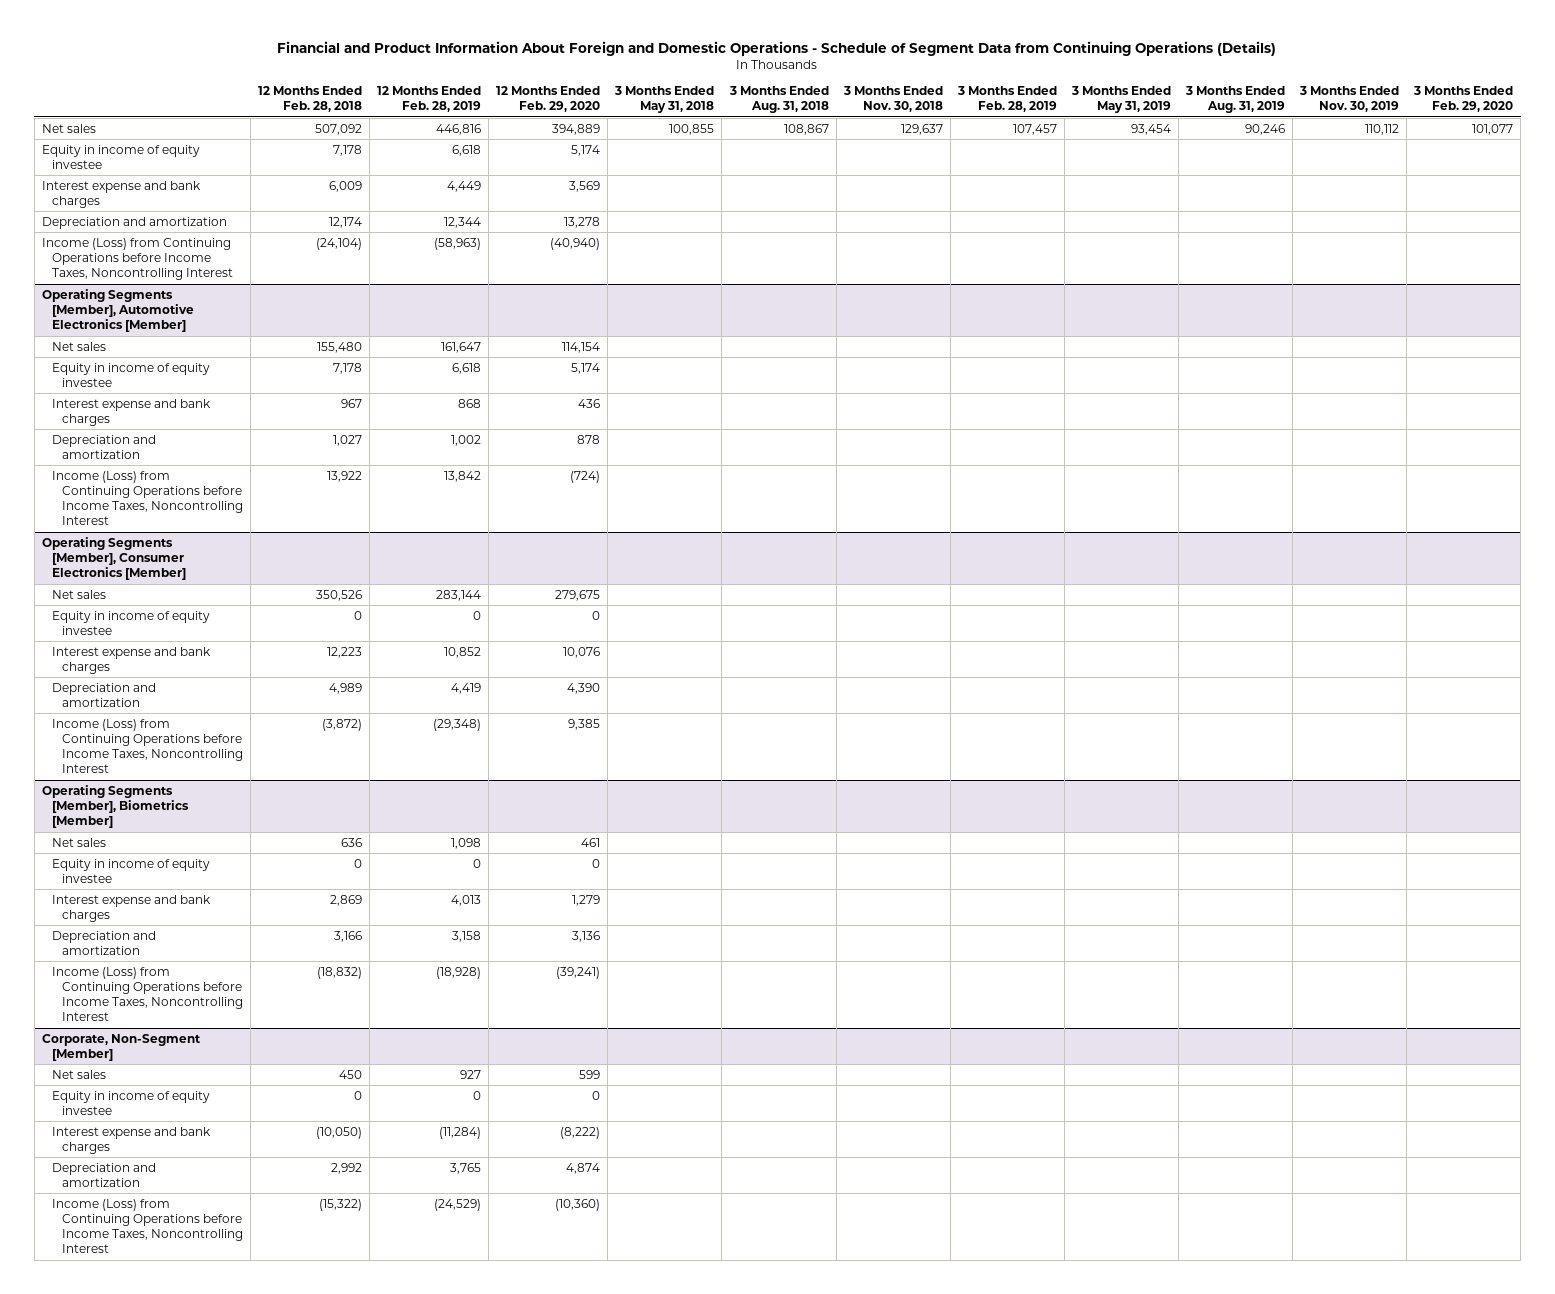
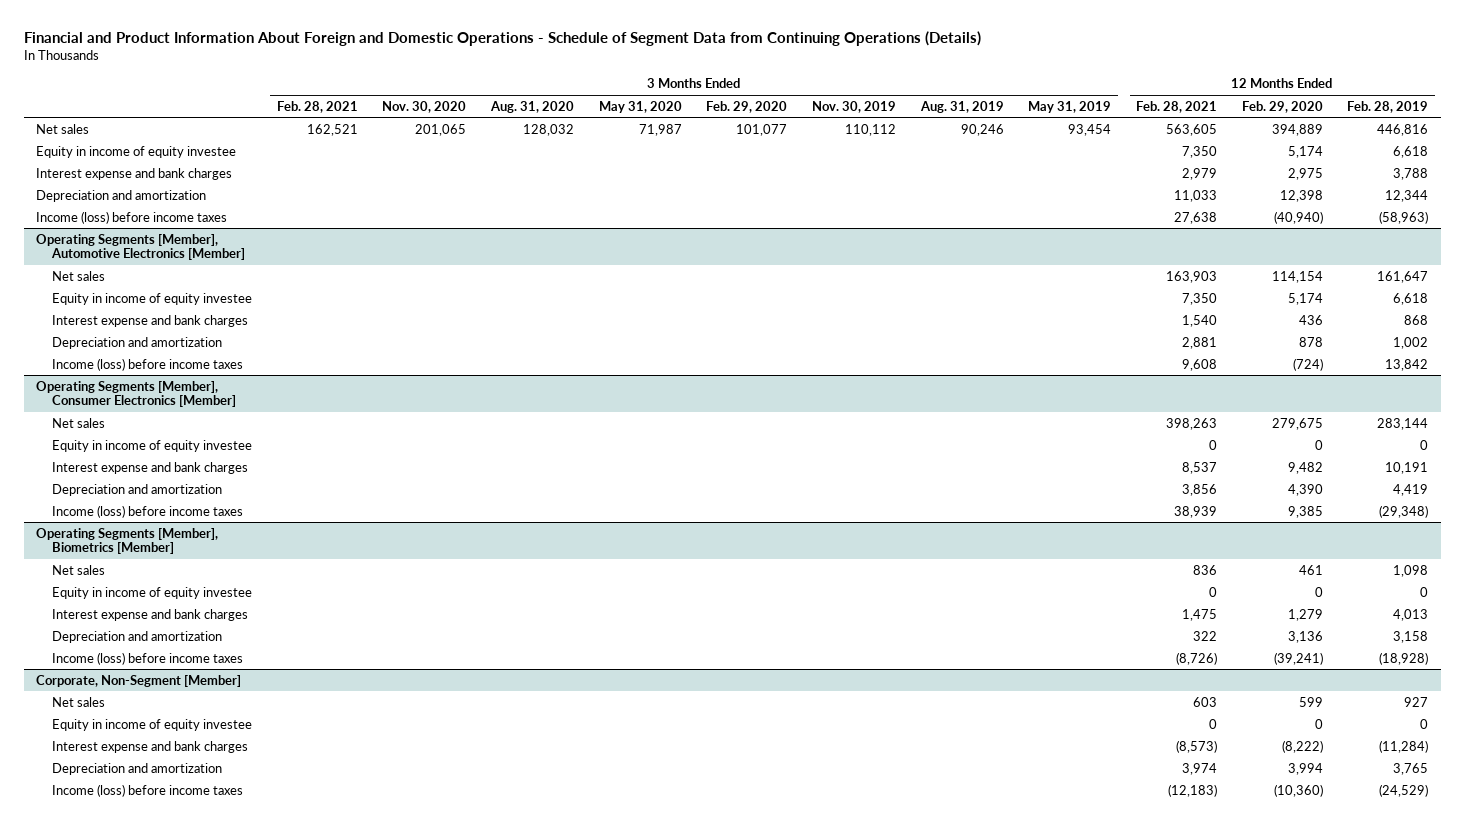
[258,86,363,113] 12 Months Ended Feb. 28, 2018 -> none
[614,86,715,114] 3 Months Ended May 31, 2018 -> none
[728,86,829,114] 3 Months Ended Aug. 31, 2018 -> none
[842,86,943,113] 3 Months Ended Nov. 30, 2018 -> none
[956,86,1057,113] 3 Months Ended Feb. 28, 2019 -> none
none -> [276,100,358,113] Feb. 28, 2021
none -> [382,100,467,113] Nov. 30, 2020
none -> [489,100,574,113] Aug. 31, 2020
none -> [598,100,682,113] May 31, 2020
none -> [1136,100,1218,113] Feb. 28, 2021
[447,180,482,192] 4,449 -> [1393,167,1429,180] 3,788
[569,180,601,192] 3,569 -> [1287,167,1323,180] 2,975
[564,216,601,228] 13,278 -> [1279,189,1323,202] 12,398
[41,237,233,280] Income (Loss) from Continuing Operations before Income Taxes, Noncontrolling Interest -> [36,210,228,224] Income (loss) before income taxes
[51,470,244,526] Income (Loss) from Continuing Operations before Income Taxes, Noncontrolling Interest -> [51,357,243,371] Income (loss) before income taxes
[444,646,482,658] 10,852 -> [1385,461,1429,474] 10,191
[563,646,601,658] 10,076 -> [1287,461,1323,474] 9,482
[51,718,244,774] Income (Loss) from Continuing Operations before Income Taxes, Noncontrolling Interest -> [51,504,243,518] Income (loss) before income taxes
[51,966,244,1022] Income (Loss) from Continuing Operations before Income Taxes, Noncontrolling Interest -> [51,651,243,665] Income (loss) before income taxes
[566,1162,601,1174] 4,874 -> [1287,762,1323,775] 3,994
[51,1198,244,1254] Income (Loss) from Continuing Operations before Income Taxes, Noncontrolling Interest -> [51,783,243,797] Income (loss) before income taxes

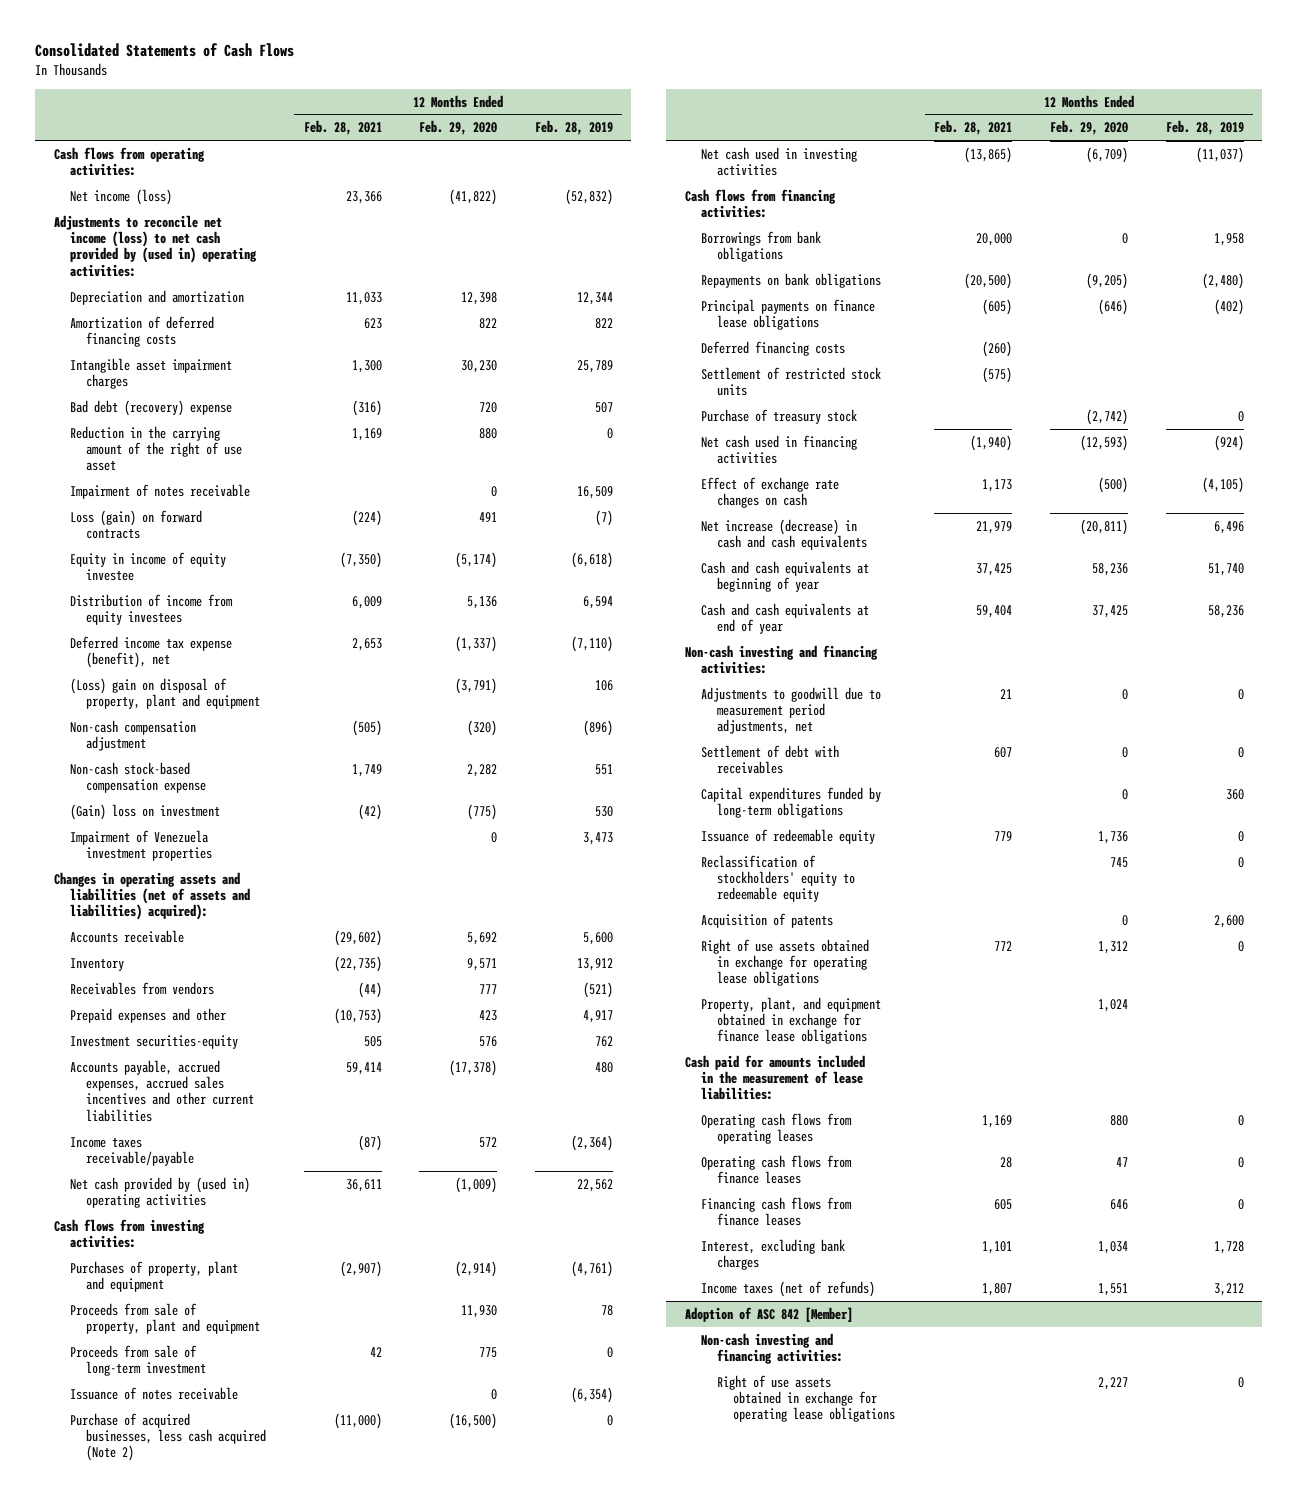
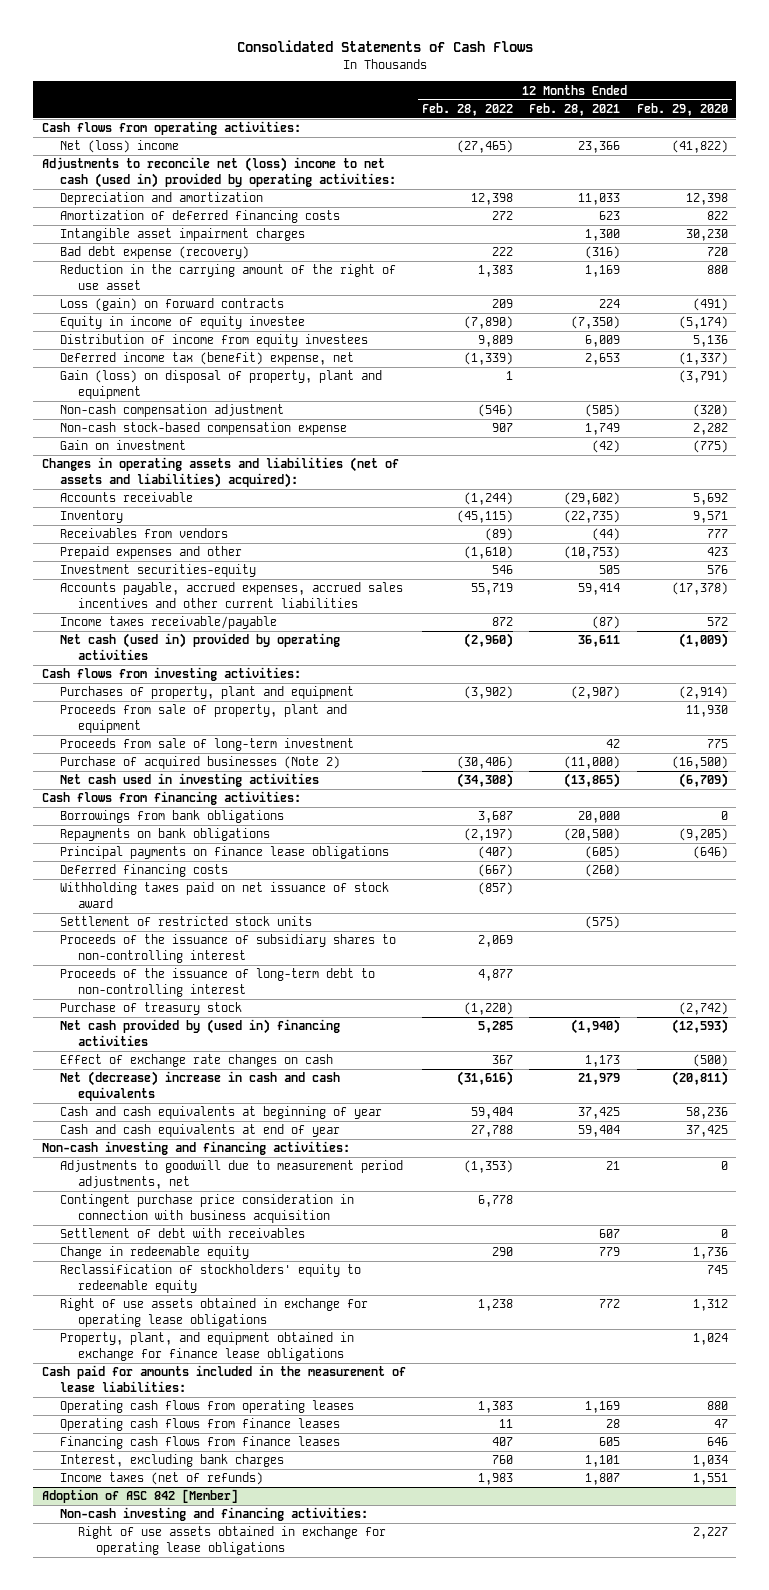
[534,120,613,136] Feb. 28, 2019 -> none
none -> [421,103,513,117] Feb. 28, 2022
[69,188,172,205] Net income (loss) -> [59,140,179,154] Net (loss) income
[53,214,257,277] Adjustments to reconcile net income (loss) to net cash provided by (used in) operating activities: -> [41,157,396,188] Adjustments to reconcile net (loss) income to net cash (used in) provided by operating activities:
[69,399,232,416] Bad debt (recovery) expense -> [59,246,249,260] Bad debt expense (recovery)
[69,483,250,499] Impairment of notes receivable -> none
[351,509,382,526] (224) -> [599,299,621,309] 224
[479,511,498,522] 491 -> [692,298,728,312] (491)
[69,635,232,669] Deferred income tax expense (benefit), net -> [59,352,354,366] Deferred income tax (benefit) expense, net
[69,677,261,710] (Loss) gain on disposal of property, plant and equipment -> [59,370,382,399] Gain (loss) on disposal of property, plant and equipment
[69,829,213,862] Impairment of Venezuela investment properties -> none
[69,803,220,820] (Gain) loss on investment -> [59,440,186,451] Gain on investment
[69,1176,250,1209] Net cash provided by (used in) operating activities -> [59,633,340,660] Net cash (used in) provided by operating activities
[69,1386,238,1400] Issuance of notes receivable -> none
[69,1412,267,1462] Purchase of acquired businesses, less cash acquired (Note 2) -> [59,756,340,770] Purchase of acquired businesses (Note 2)
none -> [59,882,389,908] Withholding taxes paid on net issuance of stock award
none -> [59,934,396,963] Proceeds of the issuance of subsidiary shares to non-controlling interest
none -> [59,968,375,997] Proceeds of the issuance of long-term debt to non-controlling interest
[700,434,857,465] Net cash used in financing activities -> [59,1019,340,1046] Net cash provided by (used in) financing activities
[700,518,867,551] Net increase (decrease) in cash and cash equivalents -> [59,1071,340,1101] Net (decrease) increase in cash and cash equivalents
none -> [59,1194,354,1223] Contingent purchase price consideration in connection with business acquisition
[700,786,881,819] Capital expenditures funded by long-term obligations -> none
[700,828,875,844] Issuance of redeemable equity -> [59,1246,249,1260] Change in redeemable equity
[700,912,833,928] Acquisition of patents -> none

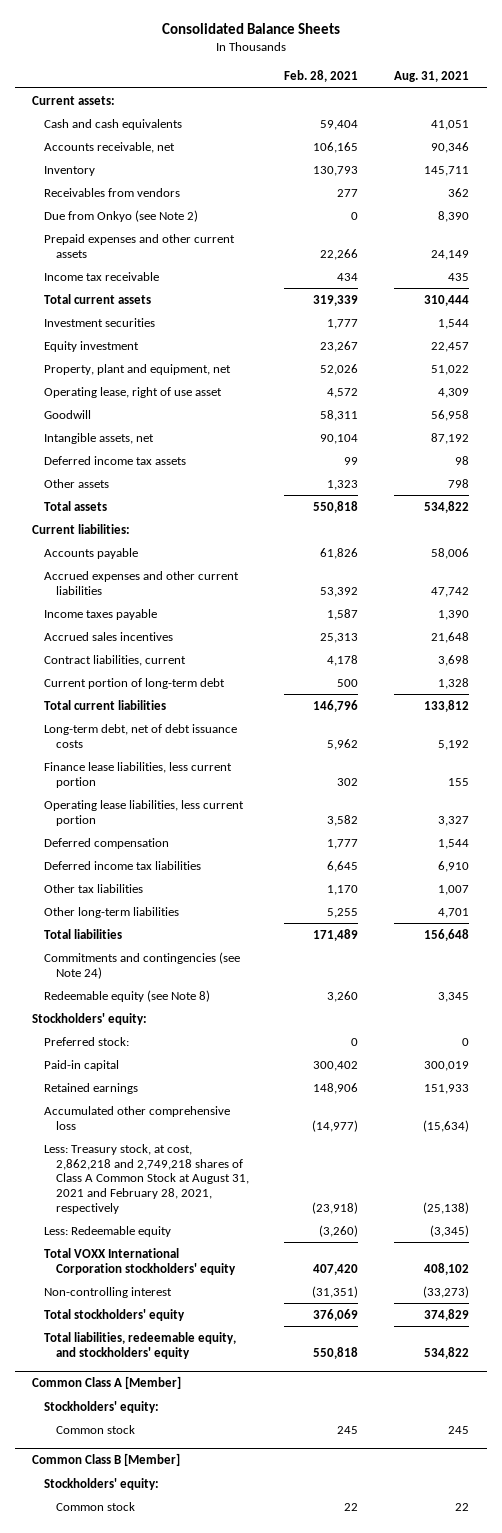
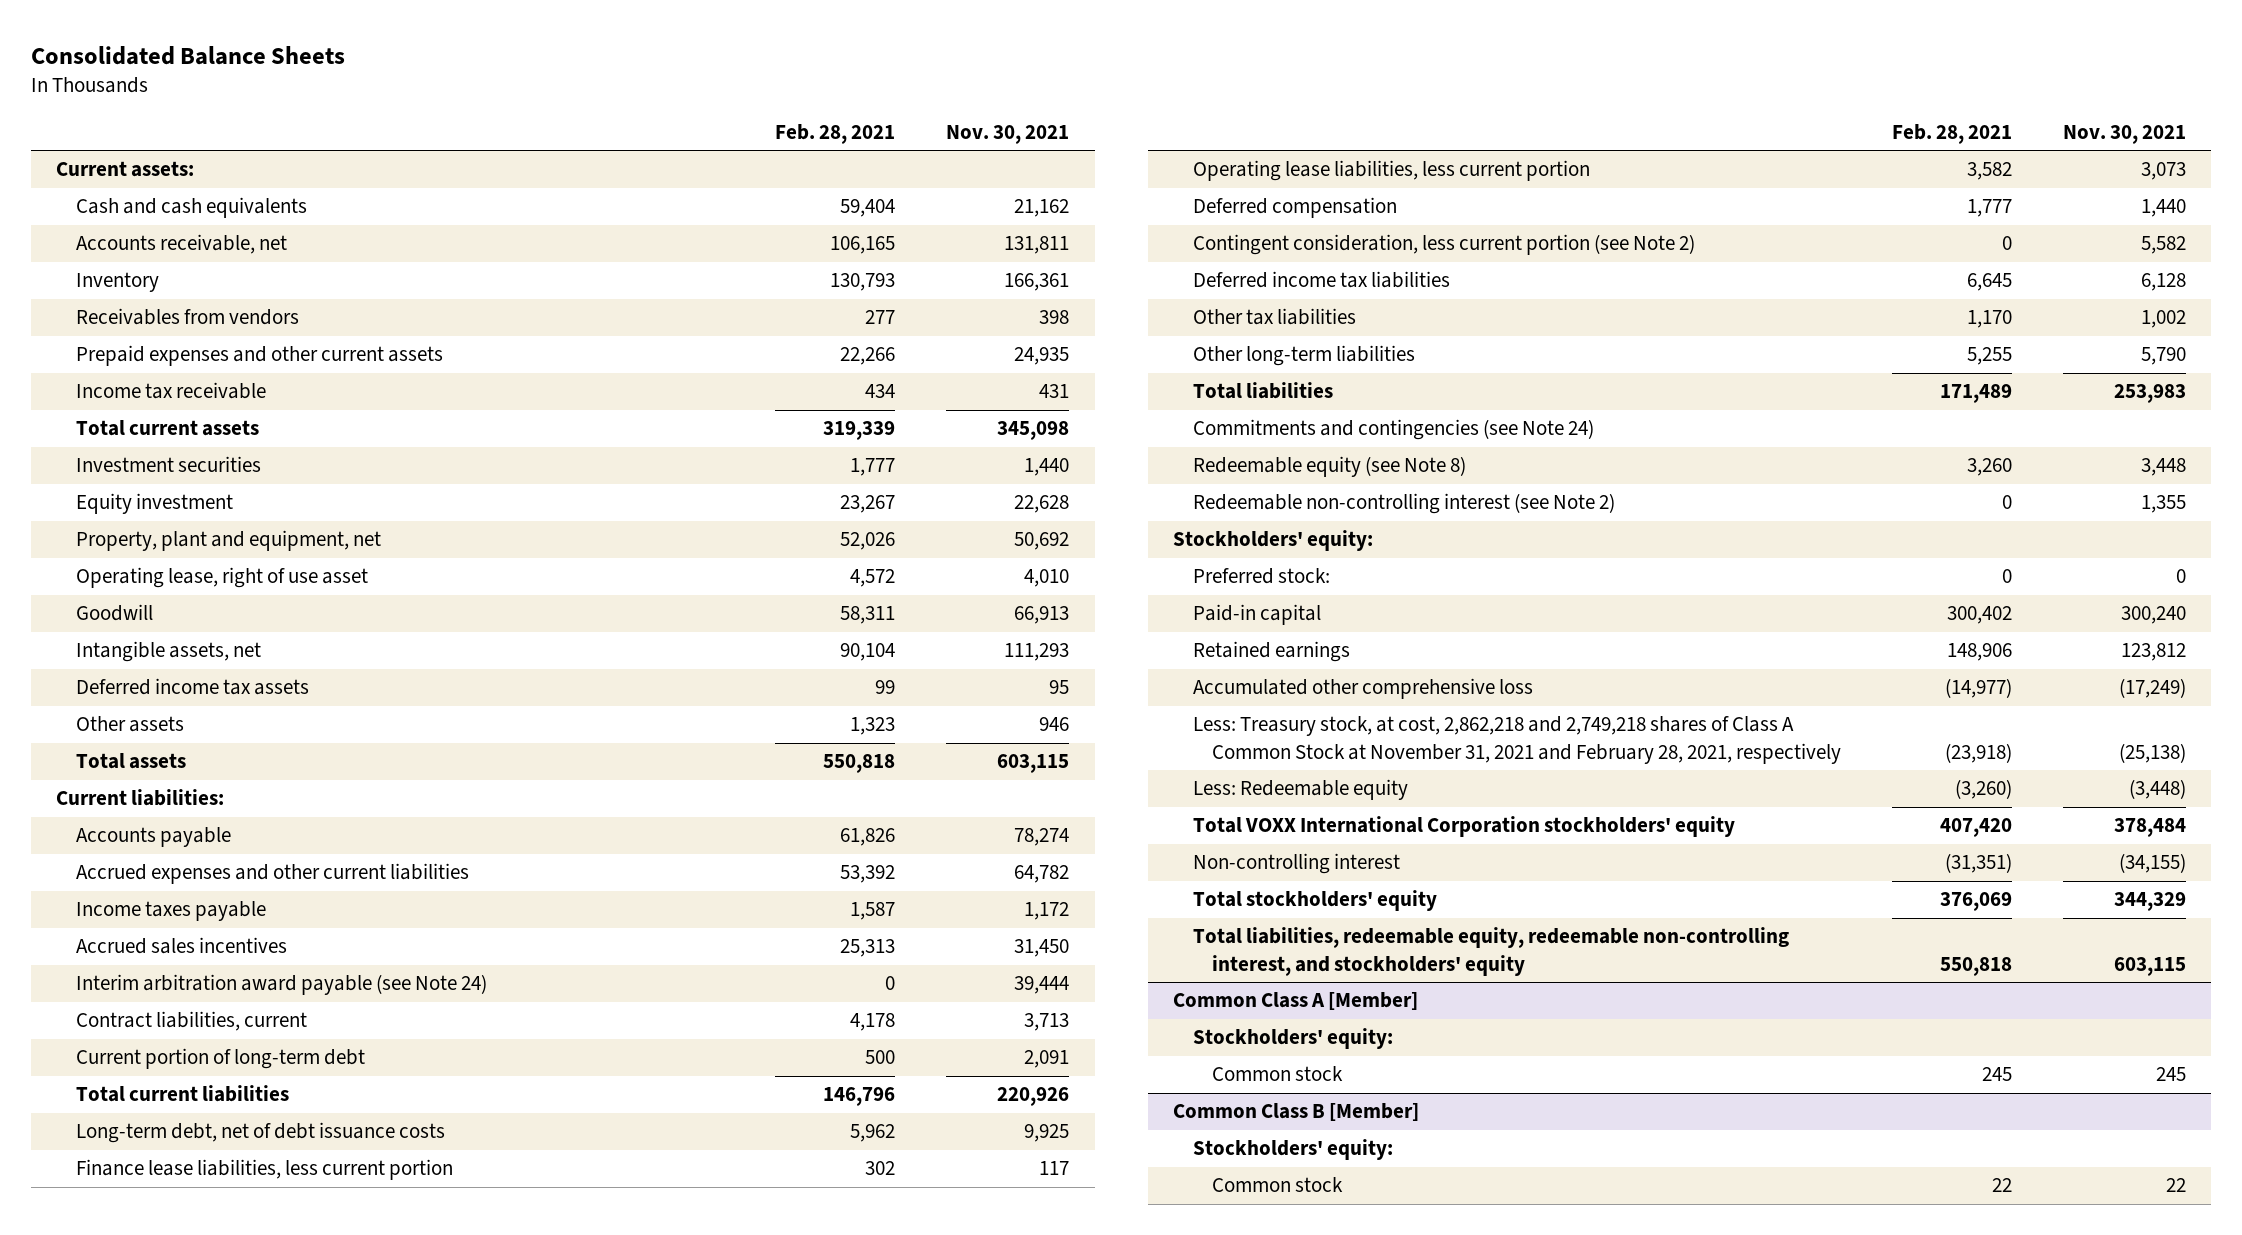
[394,70,470,82] Aug. 31, 2021 -> none
none -> [946,124,1070,144] Nov. 30, 2021
[44,209,199,222] Due from Onkyo (see Note 2) -> none
none -> [75,974,487,996] Interim arbitration award payable (see Note 24)
none -> [1192,234,1695,256] Contingent consideration, less current portion (see Note 2)
none -> [1192,493,1615,515] Redeemable non-controlling interest (see Note 2)
[44,1143,249,1214] Less: Treasury stock, at cost, 2,862,218 and 2,749,218 shares of Class A Common Stock at August 31, 2021 and February 28, 2021, respectively -> [1192,716,1842,764] Less: Treasury stock, at cost, 2,862,218 and 2,749,218 shares of Class A Common Stock at November 31, 2021 and February 28, 2021, respectively
[44,1331,237,1359] Total liabilities, redeemable equity, and stockholders' equity -> [1192,927,1789,976] Total liabilities, redeemable equity, redeemable non-controlling interest, and stockholders' equity

